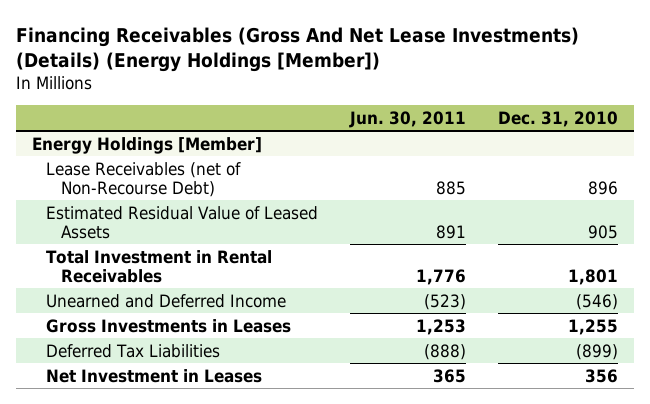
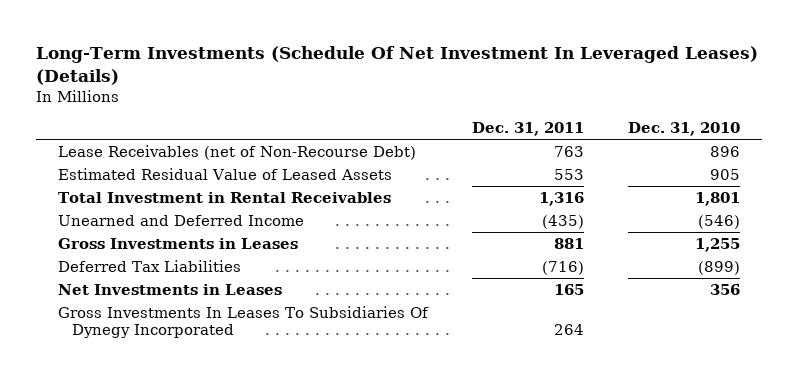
[16,26,580,72] Financing Receivables (Gross And Net Lease Investments) (Details) (Energy Holdings [Member]) -> [35,45,758,85] Long-Term Investments (Schedule Of Net Investment In Leveraged Leases) (Details)
[349,110,467,128] Jun. 30, 2011 -> none
none -> [471,122,584,137] Dec. 31, 2011
[32,136,263,154] Energy Holdings [Member] -> none
[46,368,263,383] Net Investment in Leases -> [57,283,282,295] Net Investments in Leases
none -> [57,305,429,339] Gross Investments In Leases To Subsidiaries Of Dynegy Incorporated

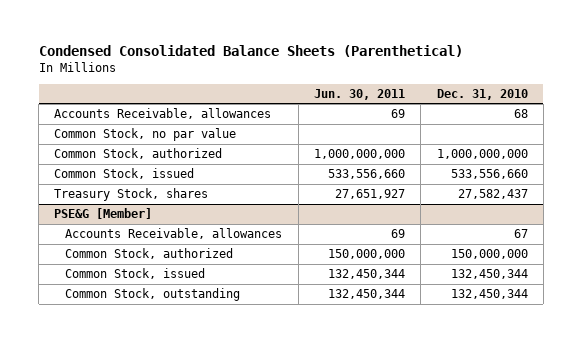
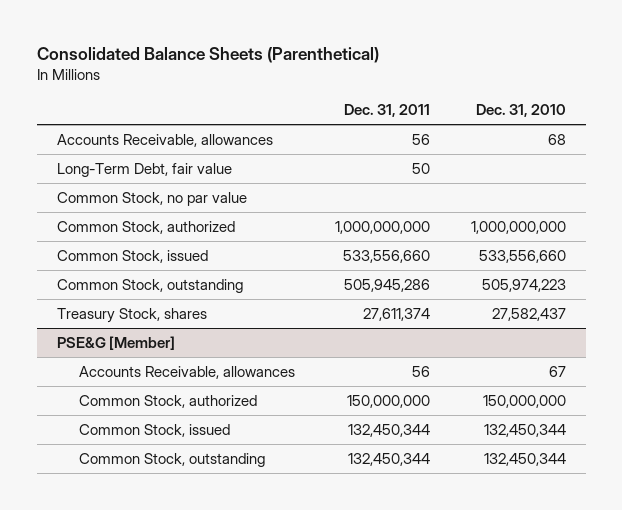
[38,45,463,58] Condensed Consolidated Balance Sheets (Parenthetical) -> [36,46,379,63] Consolidated Balance Sheets (Parenthetical)
[313,88,405,100] Jun. 30, 2011 -> none
none -> [344,104,431,118] Dec. 31, 2011
none -> [56,163,232,178] Long-Term Debt, fair value
none -> [56,279,243,294] Common Stock, outstanding

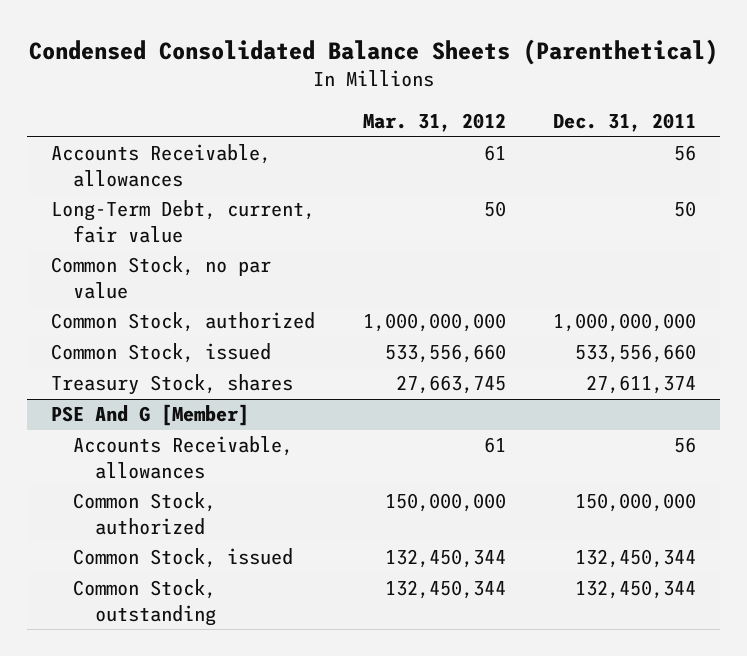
[36,46,379,63] Consolidated Balance Sheets (Parenthetical) -> [28,38,718,65] Condensed Consolidated Balance Sheets (Parenthetical)
[475,104,566,118] Dec. 31, 2010 -> none
none -> [362,113,506,133] Mar. 31, 2012
[56,163,232,178] Long-Term Debt, fair value -> [50,200,315,243] Long-Term Debt, current, fair value
[56,279,243,294] Common Stock, outstanding -> none
[56,336,175,351] PSE&G [Member] -> [50,404,249,427] PSE And G [Member]

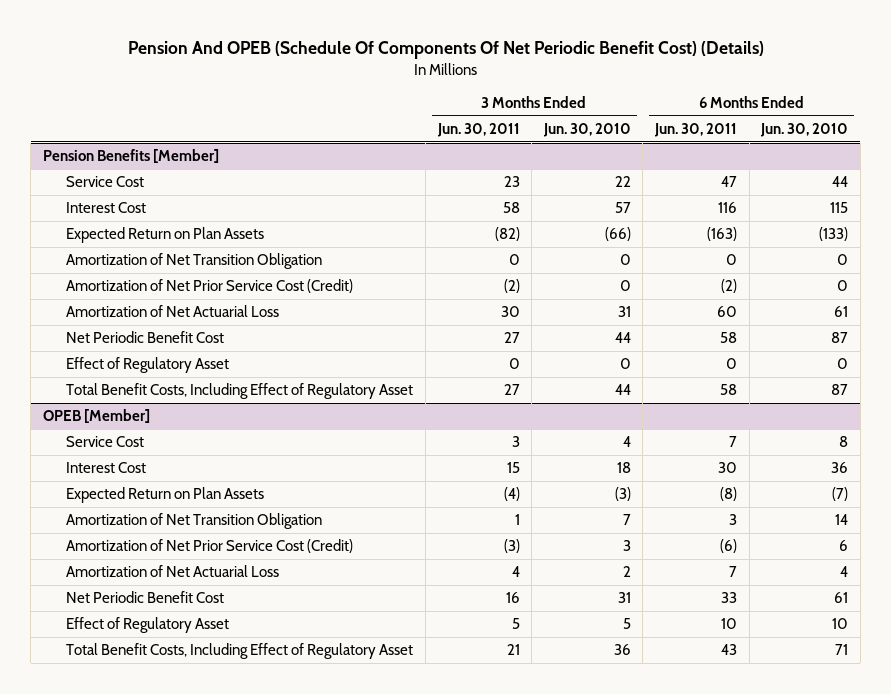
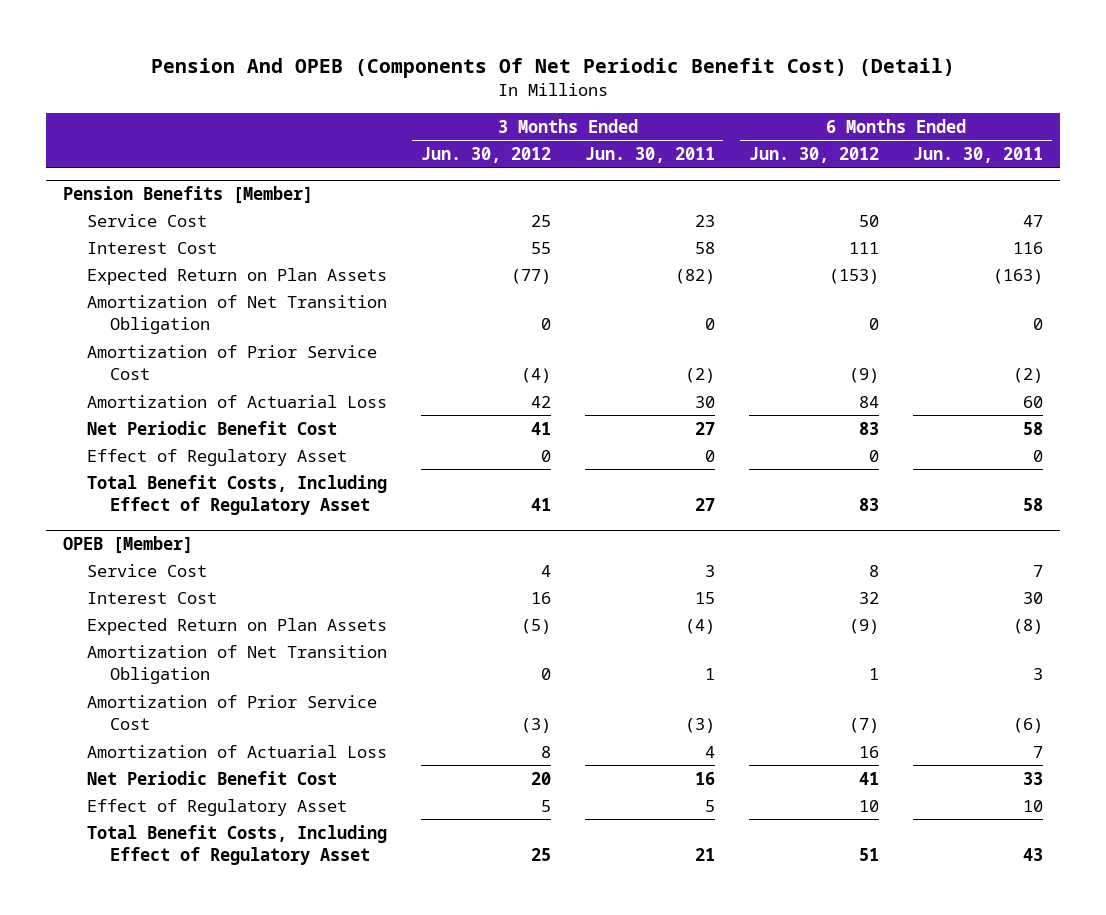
[127,41,764,60] Pension And OPEB (Schedule Of Components Of Net Periodic Benefit Cost) (Details) -> [151,57,956,78] Pension And OPEB (Components Of Net Periodic Benefit Cost) (Detail)
[542,123,631,138] Jun. 30, 2010 -> none
[760,123,849,138] Jun. 30, 2010 -> none
none -> [420,147,551,164] Jun. 30, 2012
none -> [748,147,879,164] Jun. 30, 2012
[66,279,354,294] Amortization of Net Prior Service Cost (Credit) -> [86,344,377,380] Amortization of Prior Service Cost
[66,305,280,318] Amortization of Net Actuarial Loss -> [86,394,387,408] Amortization of Actuarial Loss
[66,539,354,554] Amortization of Net Prior Service Cost (Credit) -> [86,694,377,730] Amortization of Prior Service Cost
[66,565,280,578] Amortization of Net Actuarial Loss -> [86,744,387,758] Amortization of Actuarial Loss

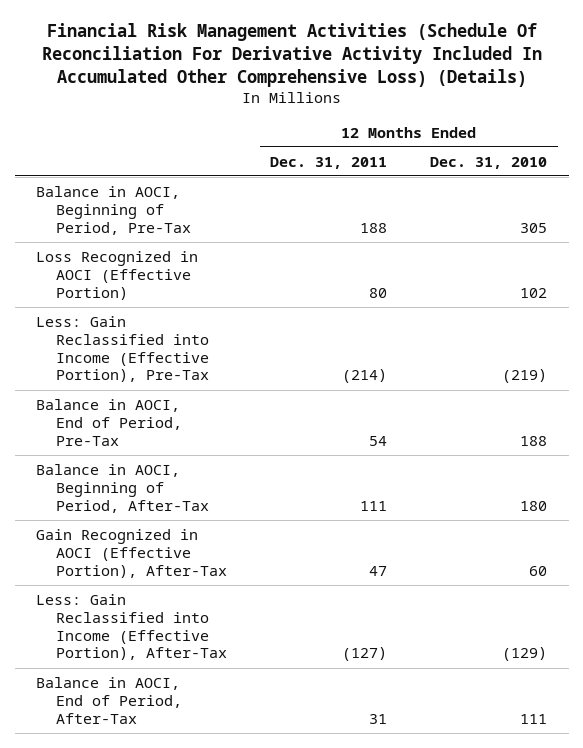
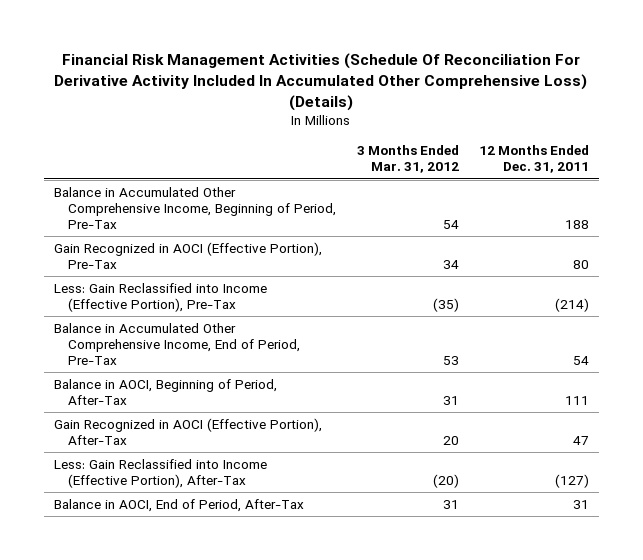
[430,156,548,169] Dec. 31, 2010 -> none
none -> [356,145,459,174] 3 Months Ended Mar. 31, 2012
[36,185,192,235] Balance in AOCI, Beginning of Period, Pre-Tax -> [53,186,337,230] Balance in Accumulated Other Comprehensive Income, Beginning of Period, Pre-Tax
[36,250,199,300] Loss Recognized in AOCI (Effective Portion) -> [53,241,322,269] Gain Recognized in AOCI (Effective Portion), Pre-Tax
[36,398,183,446] Balance in AOCI, End of Period, Pre-Tax -> [53,322,301,366] Balance in Accumulated Other Comprehensive Income, End of Period, Pre-Tax

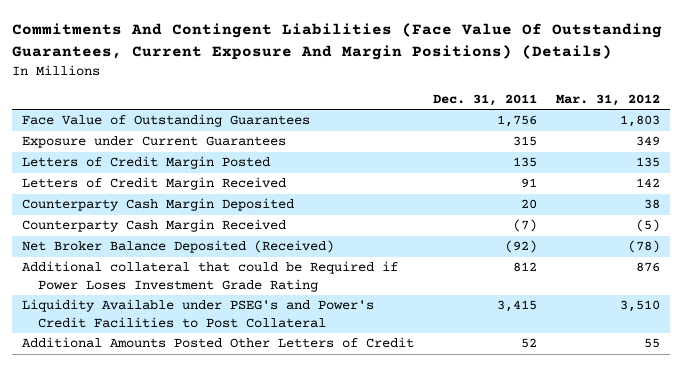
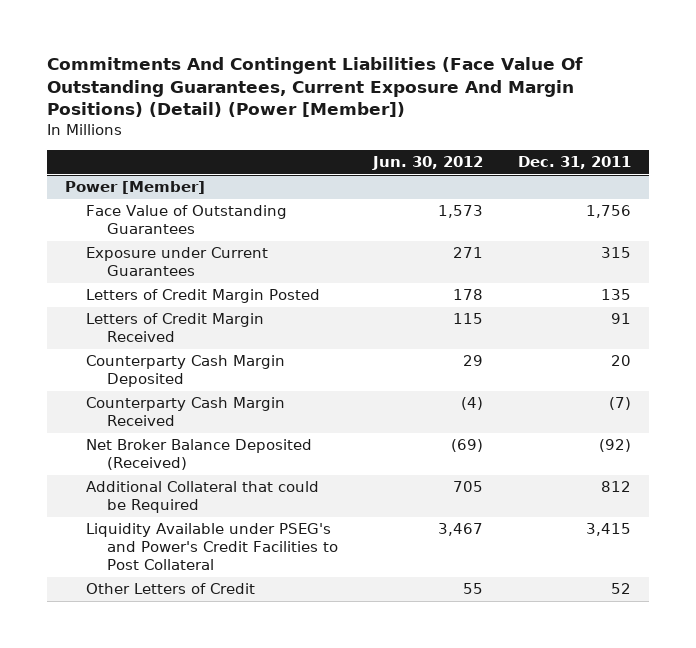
[12,23,663,60] Commitments And Contingent Liabilities (Face Value Of Outstanding Guarantees, Current Exposure And Margin Positions) (Details) -> [47,56,584,118] Commitments And Contingent Liabilities (Face Value Of Outstanding Guarantees, Current Exposure And Margin Positions) (Detail) (Power [Member])
[556,93,661,106] Mar. 31, 2012 -> none
none -> [372,156,484,171] Jun. 30, 2012
none -> [64,181,205,195] Power [Member]
[22,261,399,292] Additional collateral that could be Required if Power Loses Investment Grade Rating -> [86,481,320,514] Additional Collateral that could be Required
[22,337,415,349] Additional Amounts Posted Other Letters of Credit -> [86,583,256,595] Other Letters of Credit

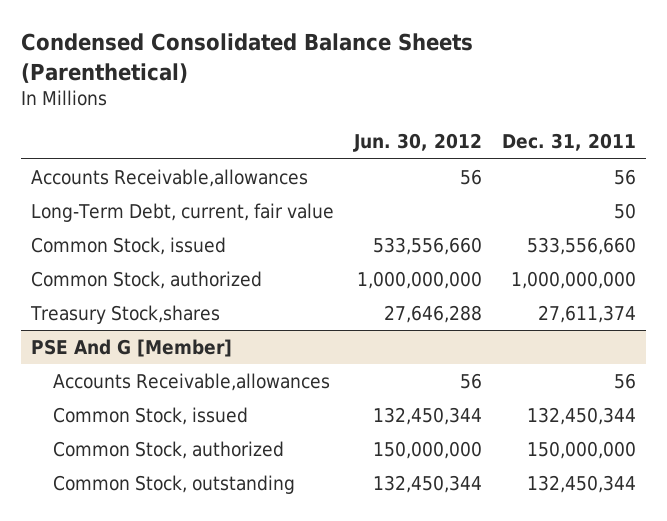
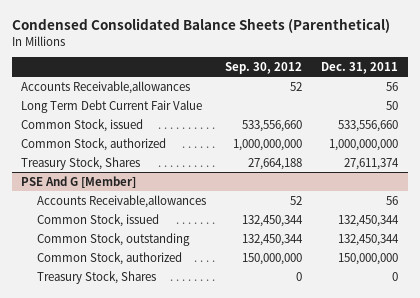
[352,133,482,153] Jun. 30, 2012 -> none
none -> [225,62,303,75] Sep. 30, 2012
[30,202,334,222] Long-Term Debt, current, fair value -> [21,99,203,113] Long Term Debt Current Fair Value
[29,304,220,324] Treasury Stock,shares -> [21,156,141,170] Treasury Stock, Shares
[53,440,285,459] Common Stock, authorized -> [36,251,182,265] Common Stock, authorized
none -> [36,270,156,284] Treasury Stock, Shares

